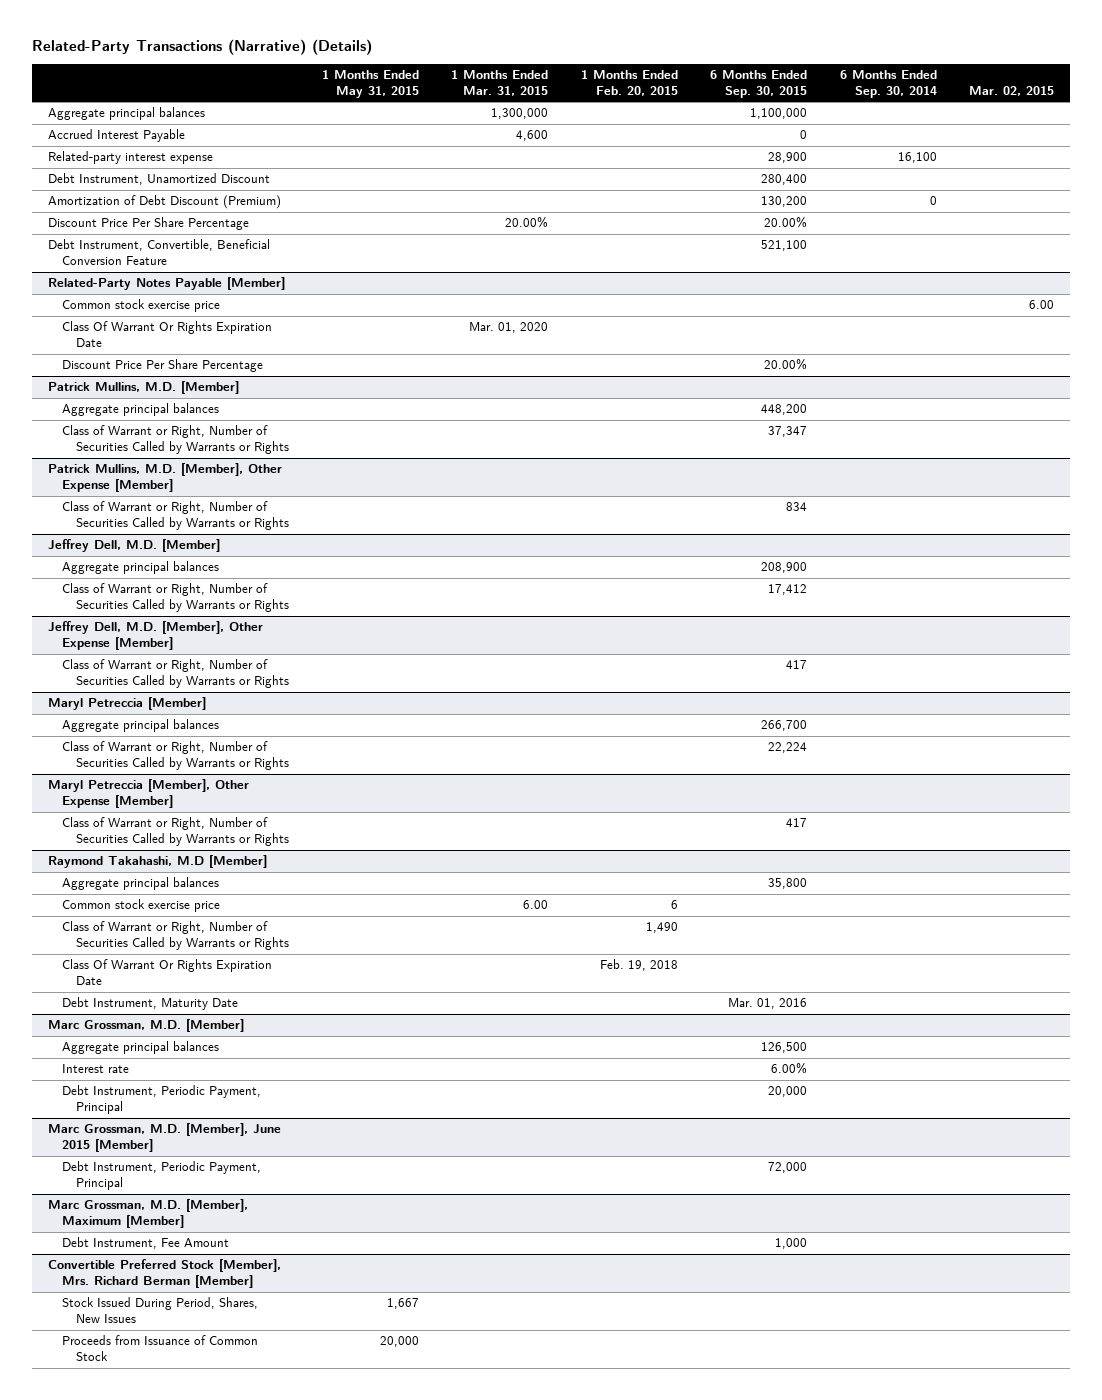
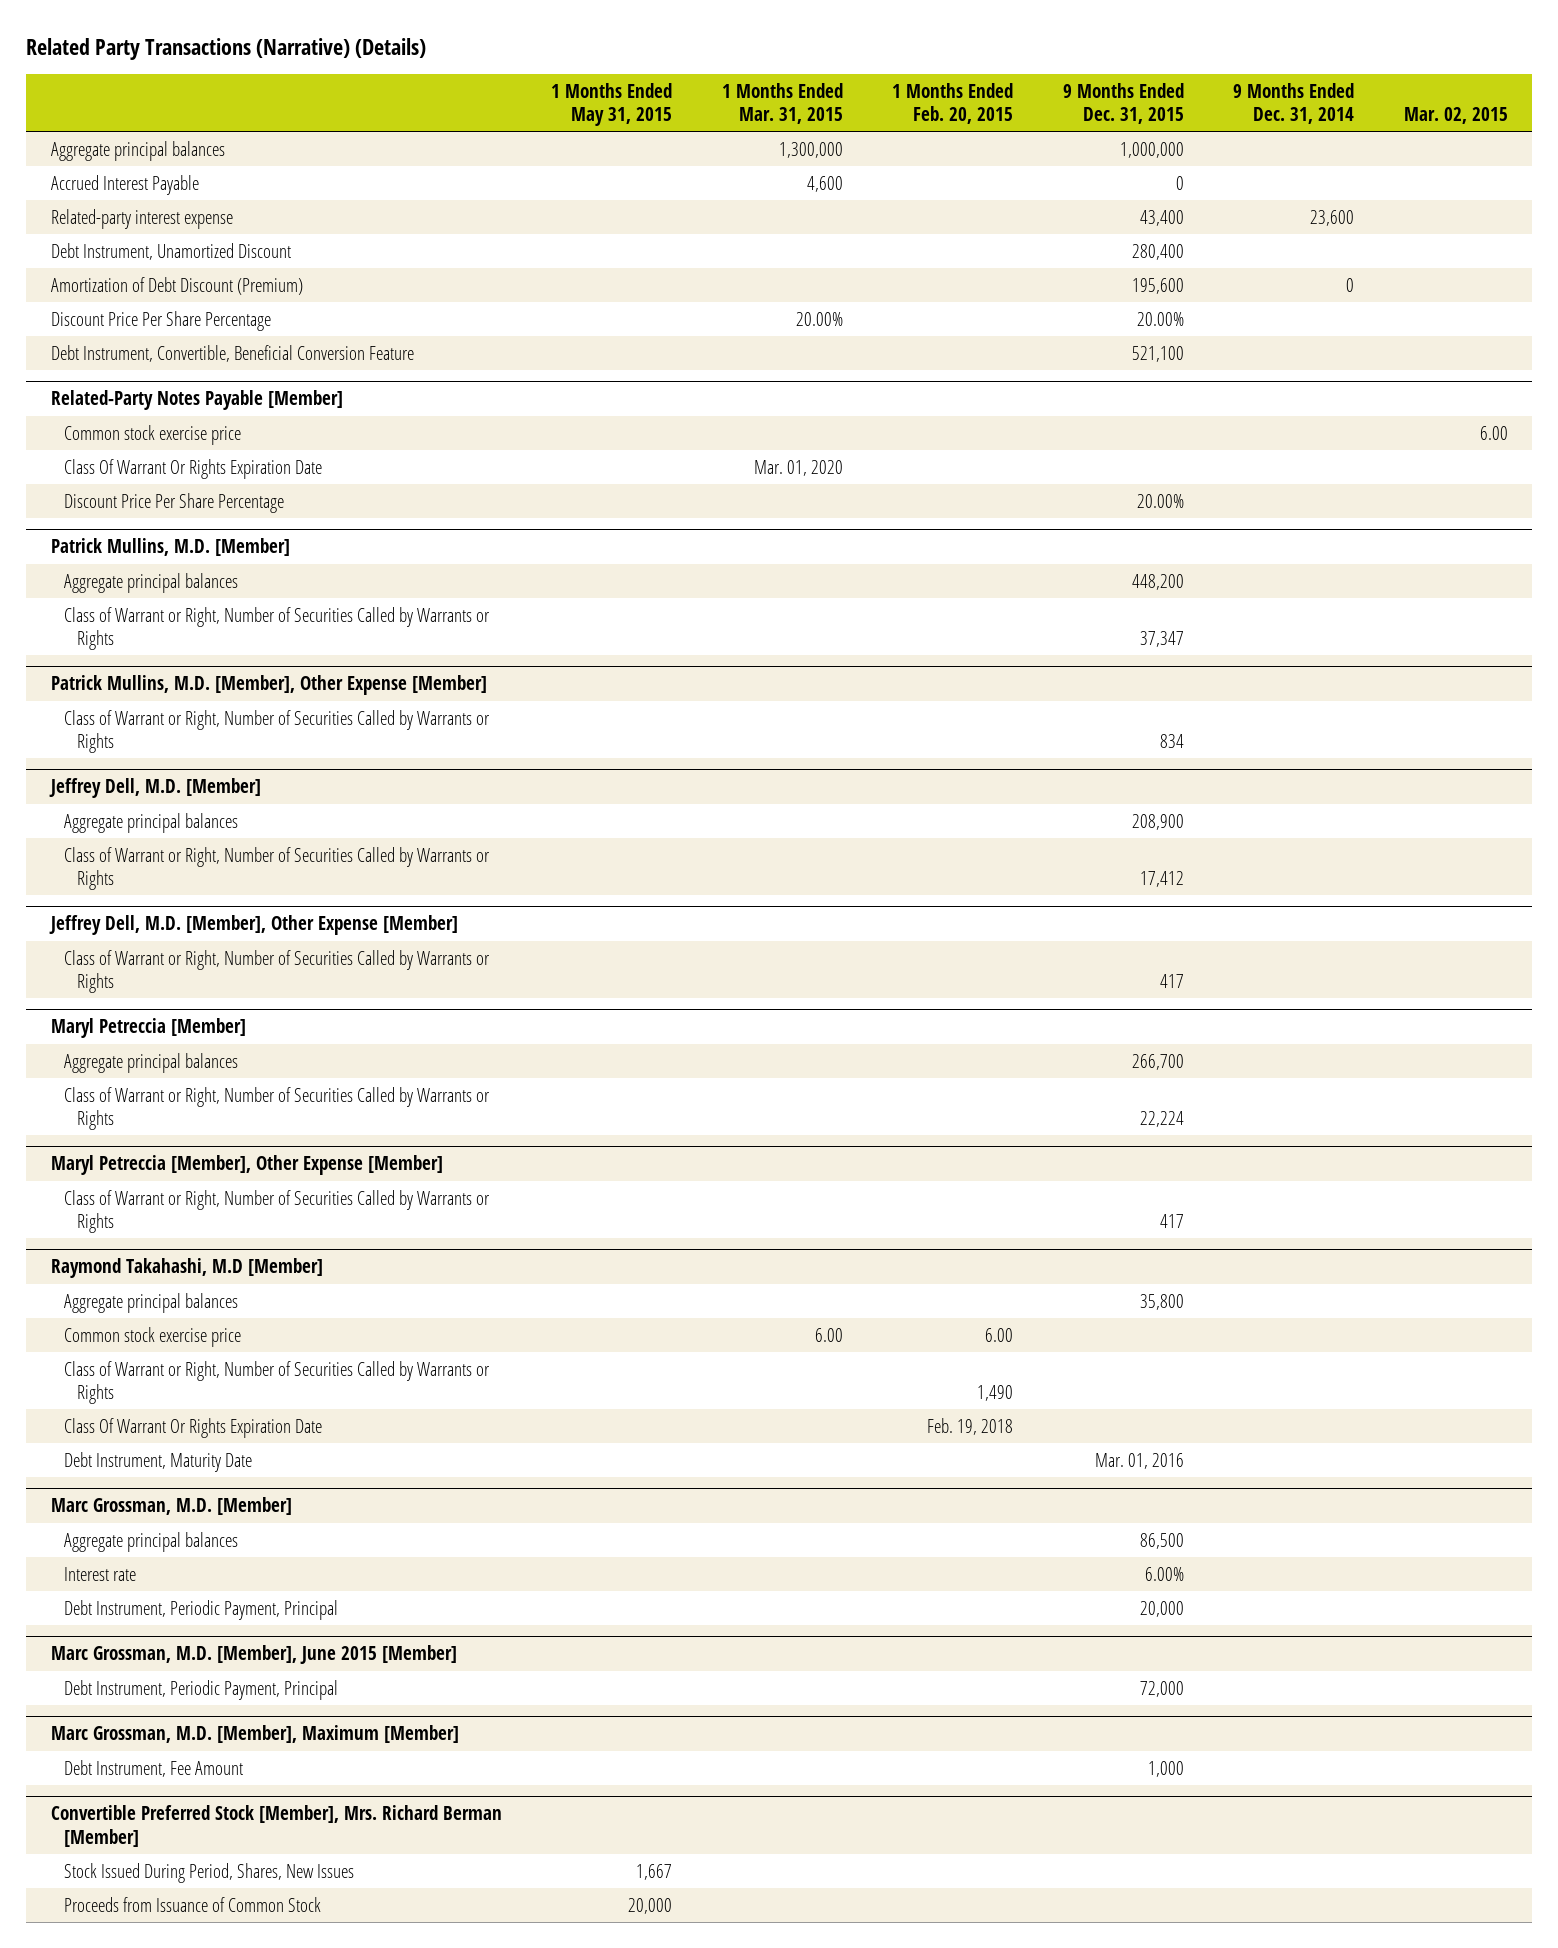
[31,39,372,56] Related-Party Transactions (Narrative) (Details) -> [25,38,426,61] Related Party Transactions (Narrative) (Details)
[710,70,808,98] 6 Months Ended Sep. 30, 2015 -> none
[839,70,937,98] 6 Months Ended Sep. 30, 2014 -> none
none -> [1062,82,1184,124] 9 Months Ended Dec. 31, 2015
none -> [1233,82,1355,124] 9 Months Ended Dec. 31, 2014
[670,900,678,910] 6 -> [985,1327,1014,1342] 6.00

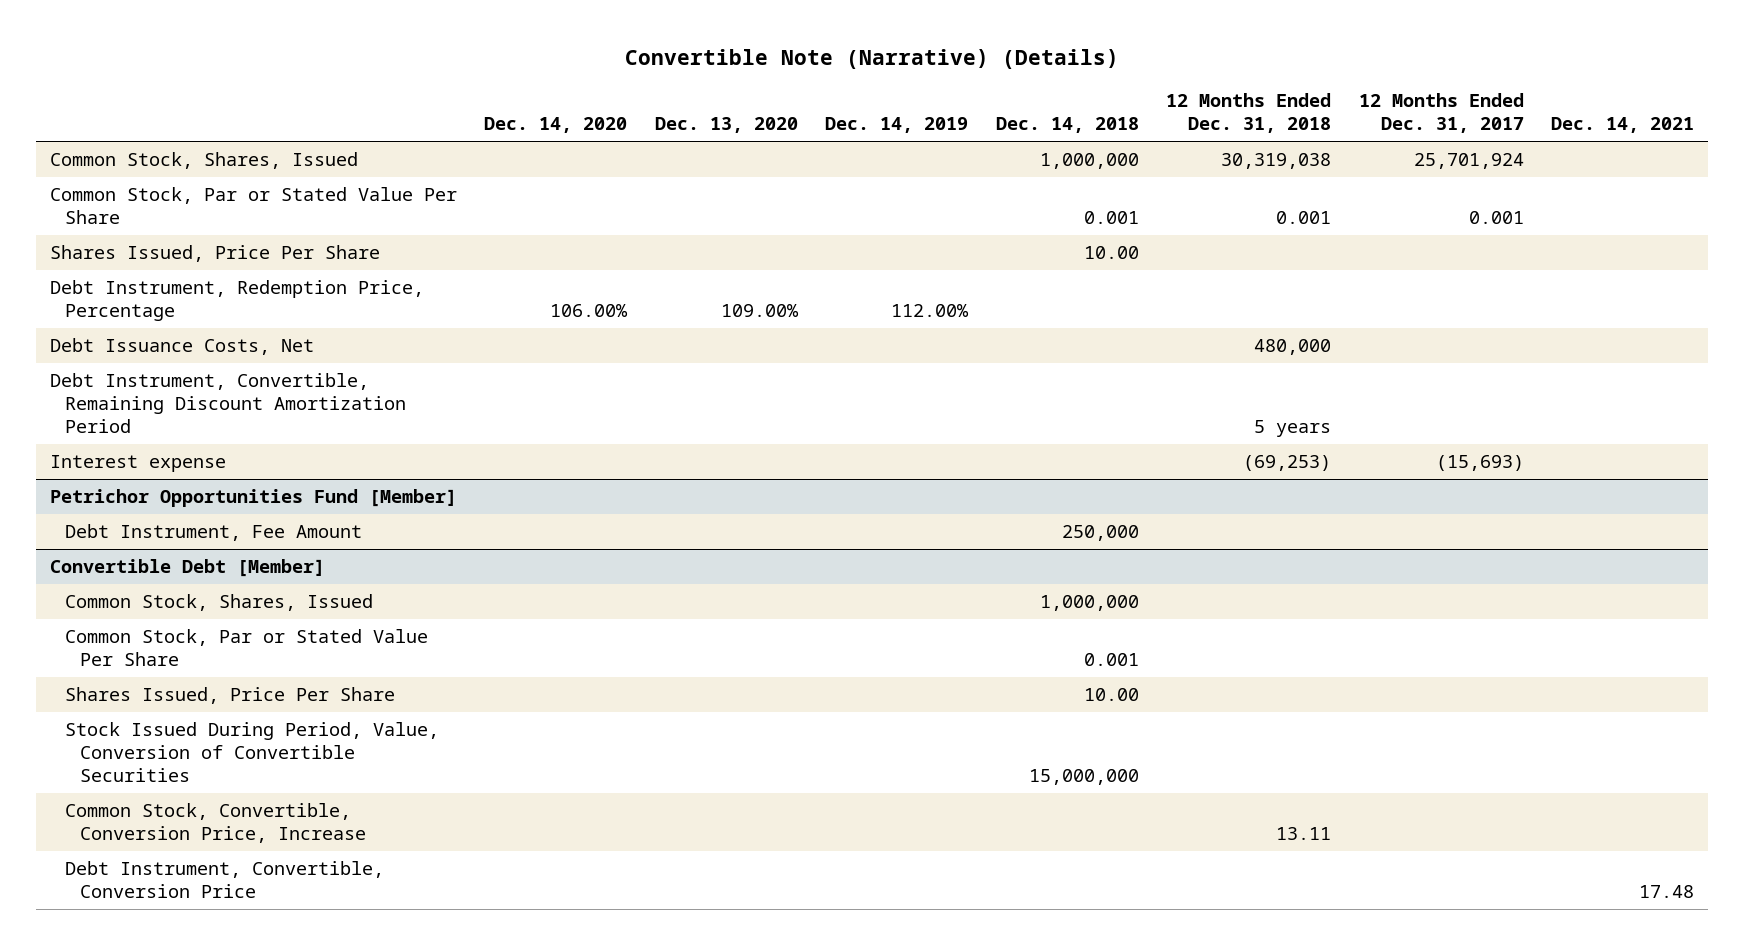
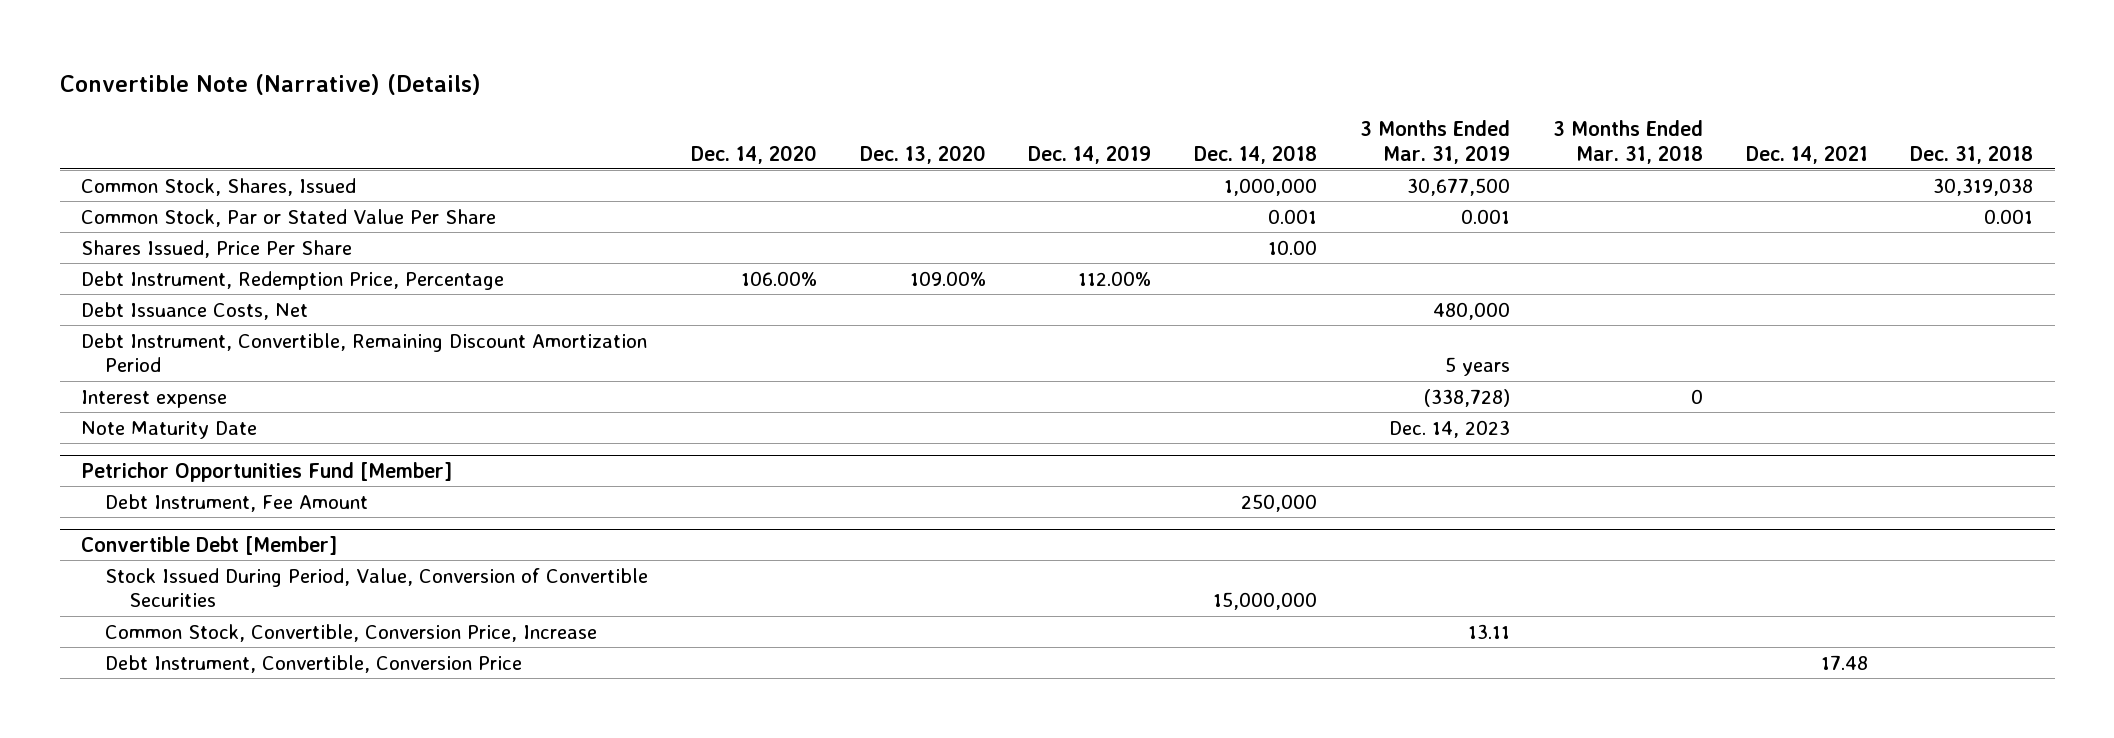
[1166,93,1332,134] 12 Months Ended Dec. 31, 2018 -> none
[1358,93,1524,134] 12 Months Ended Dec. 31, 2017 -> none
none -> [1360,119,1511,164] 3 Months Ended Mar. 31, 2019
none -> [1552,119,1703,164] 3 Months Ended Mar. 31, 2018
none -> [1910,144,2034,164] Dec. 31, 2018
none -> [80,420,257,439] Note Maturity Date
[64,594,373,612] Common Stock, Shares, Issued -> none
[64,629,428,667] Common Stock, Par or Stated Value Per Share -> none
[64,687,395,705] Shares Issued, Price Per Share -> none

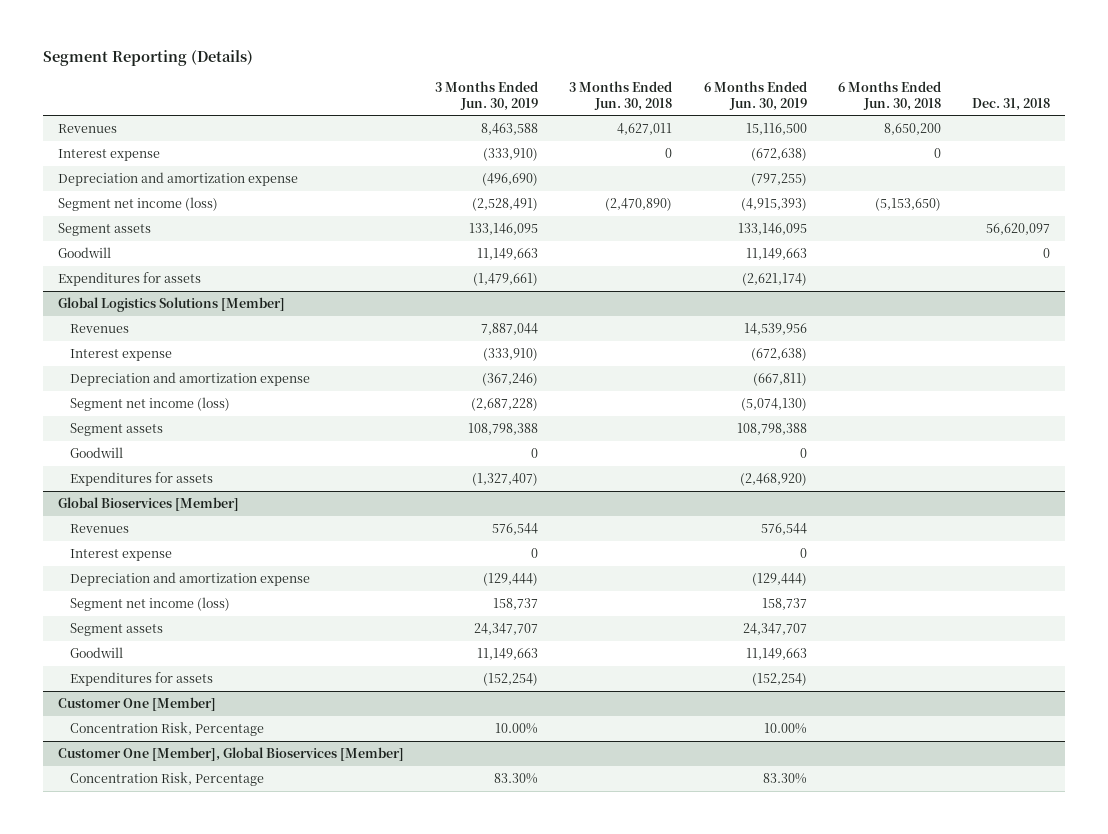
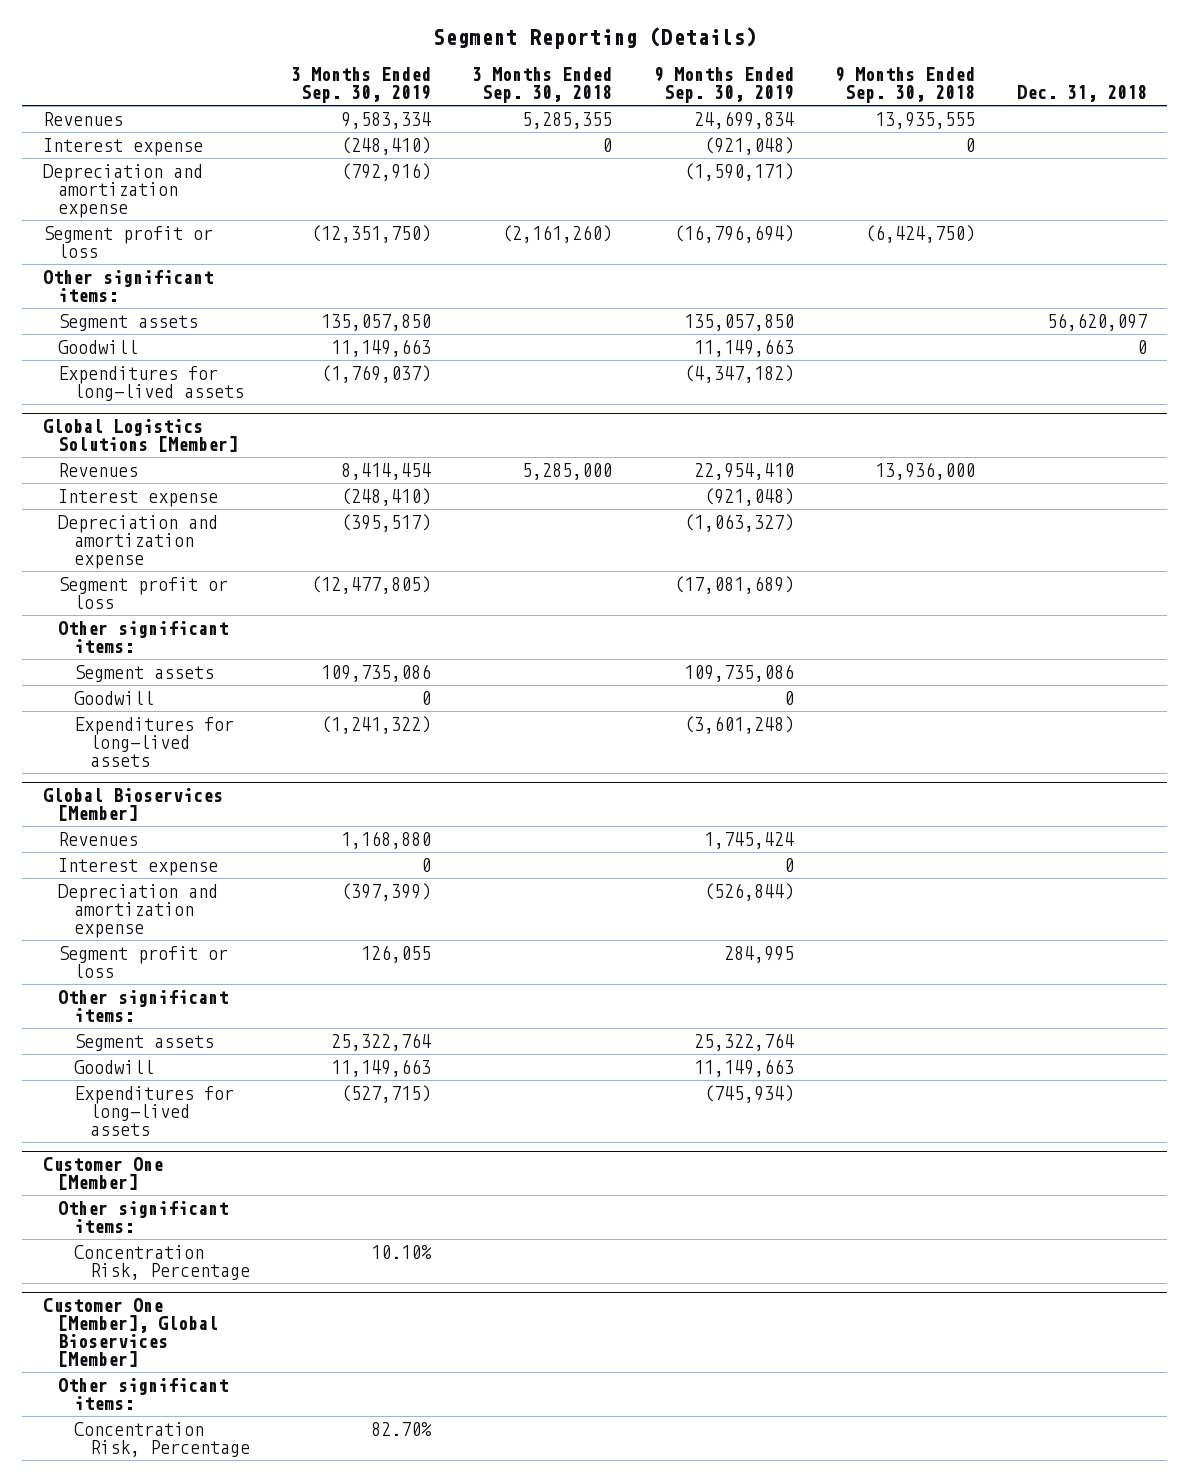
[435,80,539,111] 3 Months Ended Jun. 30, 2019 -> none
[569,80,673,111] 3 Months Ended Jun. 30, 2018 -> none
[703,80,807,111] 6 Months Ended Jun. 30, 2019 -> none
[837,80,941,111] 6 Months Ended Jun. 30, 2018 -> none
none -> [290,66,431,103] 3 Months Ended Sep. 30, 2019
none -> [472,66,613,103] 3 Months Ended Sep. 30, 2018
none -> [653,66,794,103] 9 Months Ended Sep. 30, 2019
none -> [835,66,976,103] 9 Months Ended Sep. 30, 2018
[58,196,219,211] Segment net income (loss) -> none
none -> [42,226,213,259] Segment profit or loss
none -> [42,270,213,303] Other significant items:
[58,271,202,286] Expenditures for assets -> [58,366,244,402] Expenditures for long-lived assets
[70,396,231,411] Segment net income (loss) -> none
none -> [58,577,229,610] Segment profit or loss
none -> [58,621,229,654] Other significant items:
[70,471,214,486] Expenditures for assets -> [73,717,234,768] Expenditures for long-lived assets
[70,596,231,611] Segment net income (loss) -> none
none -> [58,946,229,979] Segment profit or loss
none -> [58,990,229,1023] Other significant items:
[70,671,214,686] Expenditures for assets -> [73,1086,234,1137] Expenditures for long-lived assets
none -> [58,1201,229,1234] Other significant items:
none -> [58,1378,229,1411] Other significant items:

